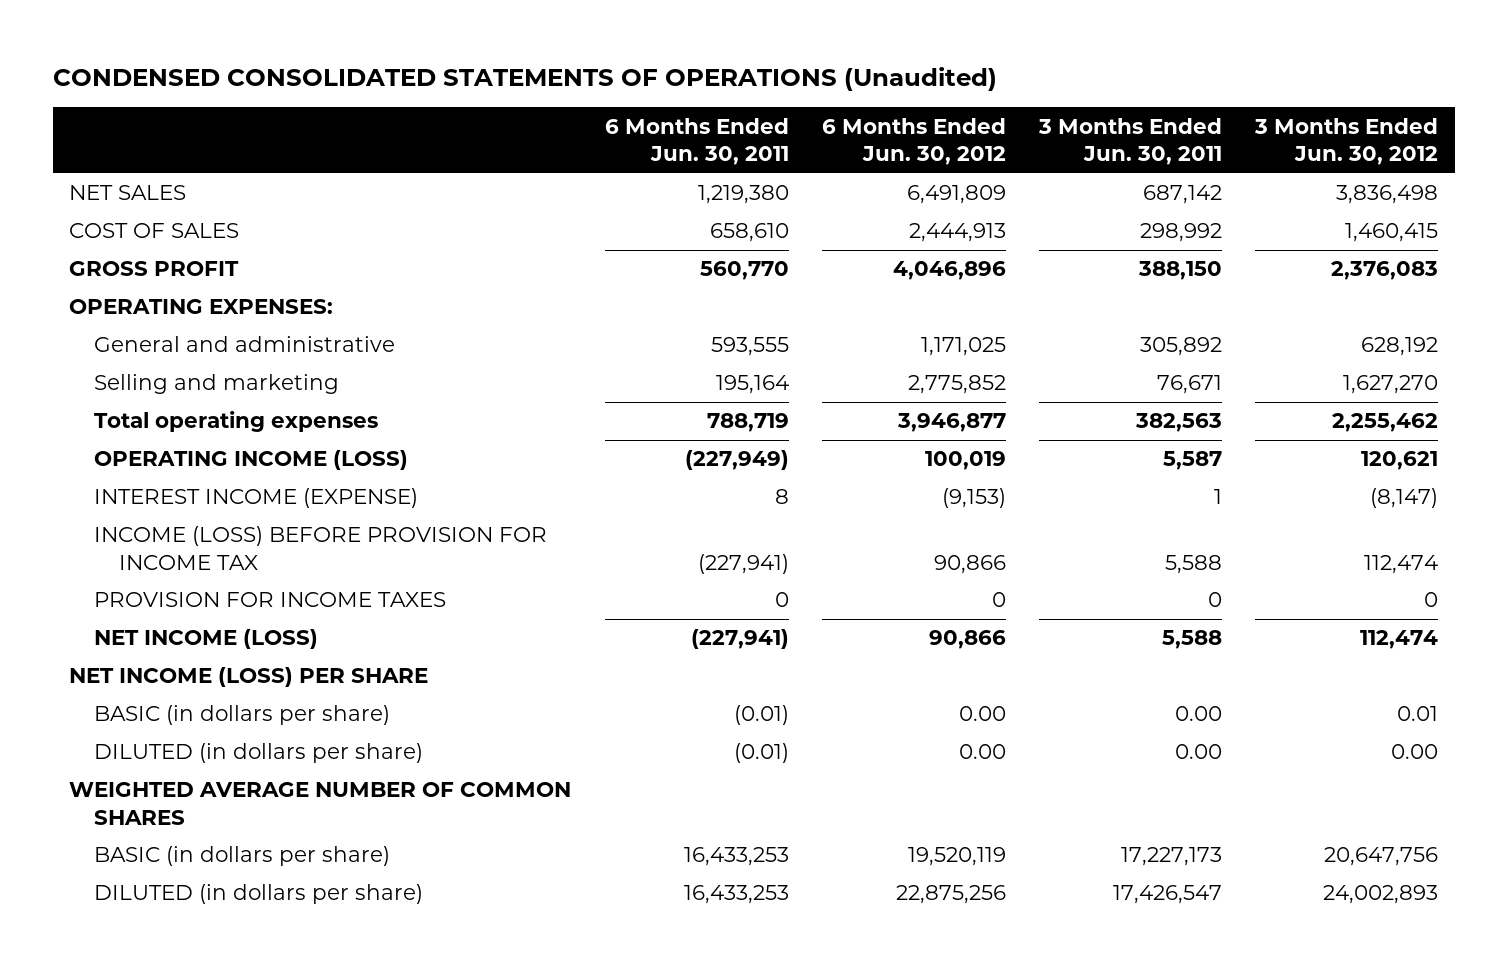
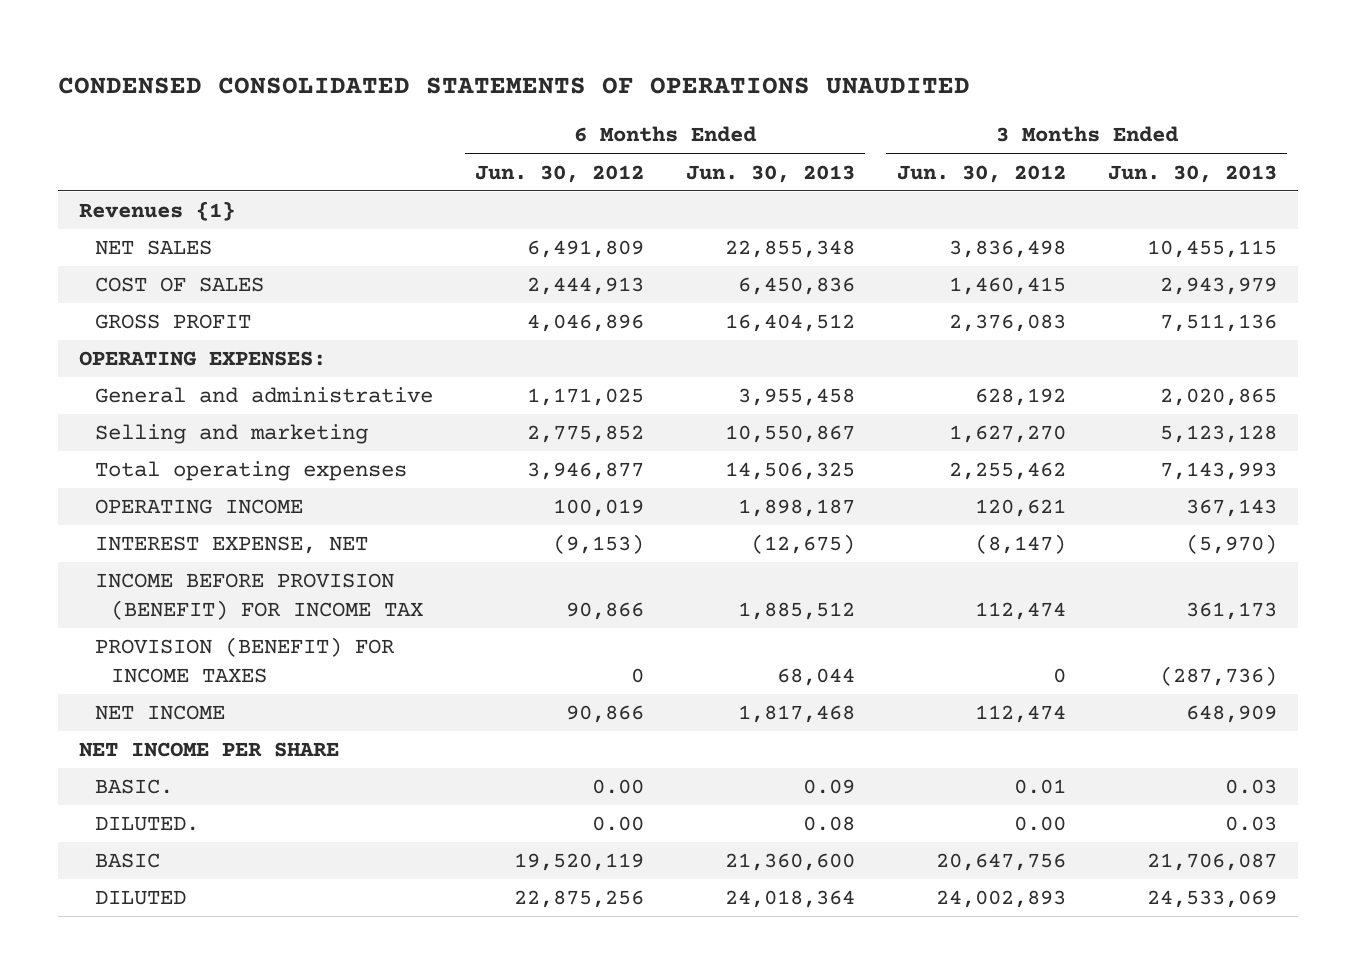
[52,66,997,91] CONDENSED CONSOLIDATED STATEMENTS OF OPERATIONS (Unaudited) -> [58,77,971,95] CONDENSED CONSOLIDATED STATEMENTS OF OPERATIONS UNAUDITED
[604,117,789,166] 6 Months Ended Jun. 30, 2011 -> none
[1038,117,1223,166] 3 Months Ended Jun. 30, 2011 -> none
none -> [685,164,855,183] Jun. 30, 2013
none -> [1107,164,1277,183] Jun. 30, 2013
none -> [79,201,236,222] Revenues {1}
[69,782,572,825] WEIGHTED AVERAGE NUMBER OF COMMON SHARES -> none
[94,450,409,471] OPERATING INCOME (LOSS) -> [95,499,304,515] OPERATING INCOME
[94,488,419,509] INTEREST INCOME (EXPENSE) -> [95,536,369,555] INTEREST EXPENSE, NET
[94,526,548,570] INCOME (LOSS) BEFORE PROVISION FOR INCOME TAX -> [95,573,424,621] INCOME BEFORE PROVISION (BENEFIT) FOR INCOME TAX
[94,592,447,608] PROVISION FOR INCOME TAXES -> [95,637,396,684] PROVISION (BENEFIT) FOR INCOME TAXES
[94,629,319,650] NET INCOME (LOSS) -> [95,705,226,721] NET INCOME
[69,667,429,688] NET INCOME (LOSS) PER SHARE -> [79,742,340,758] NET INCOME PER SHARE
[94,705,391,726] BASIC (in dollars per share) -> [95,779,174,795] BASIC.
[94,743,424,764] DILUTED (in dollars per share) -> [95,816,200,832] DILUTED.
[94,846,391,867] BASIC (in dollars per share) -> [95,853,161,869] BASIC
[94,884,424,905] DILUTED (in dollars per share) -> [95,890,187,906] DILUTED

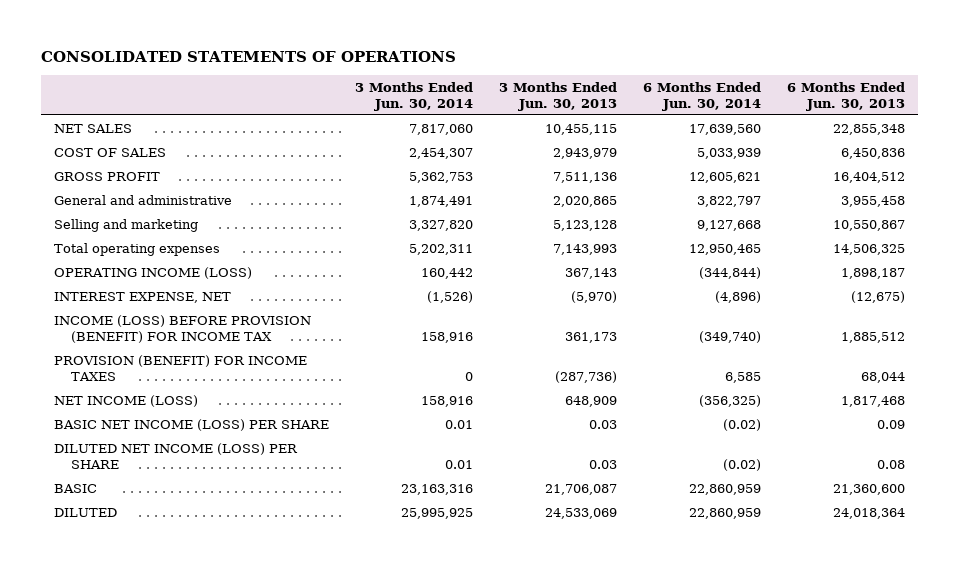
[58,77,971,95] CONDENSED CONSOLIDATED STATEMENTS OF OPERATIONS UNAUDITED -> [41,50,457,62] CONSOLIDATED STATEMENTS OF OPERATIONS
[475,164,645,183] Jun. 30, 2012 -> none
[896,164,1066,183] Jun. 30, 2012 -> none
none -> [355,81,474,111] 3 Months Ended Jun. 30, 2014
none -> [643,81,762,111] 6 Months Ended Jun. 30, 2014
[79,201,236,222] Revenues {1} -> none
[79,351,327,367] OPERATING EXPENSES: -> none
[95,499,304,515] OPERATING INCOME -> [54,266,253,279] OPERATING INCOME (LOSS)
[95,573,424,621] INCOME BEFORE PROVISION (BENEFIT) FOR INCOME TAX -> [54,314,312,343] INCOME (LOSS) BEFORE PROVISION (BENEFIT) FOR INCOME TAX
[79,742,340,758] NET INCOME PER SHARE -> none
[95,705,226,721] NET INCOME -> [54,394,199,407] NET INCOME (LOSS)
[95,779,174,795] BASIC. -> [54,418,330,431] BASIC NET INCOME (LOSS) PER SHARE
[95,816,200,832] DILUTED. -> [54,442,299,469] DILUTED NET INCOME (LOSS) PER SHARE

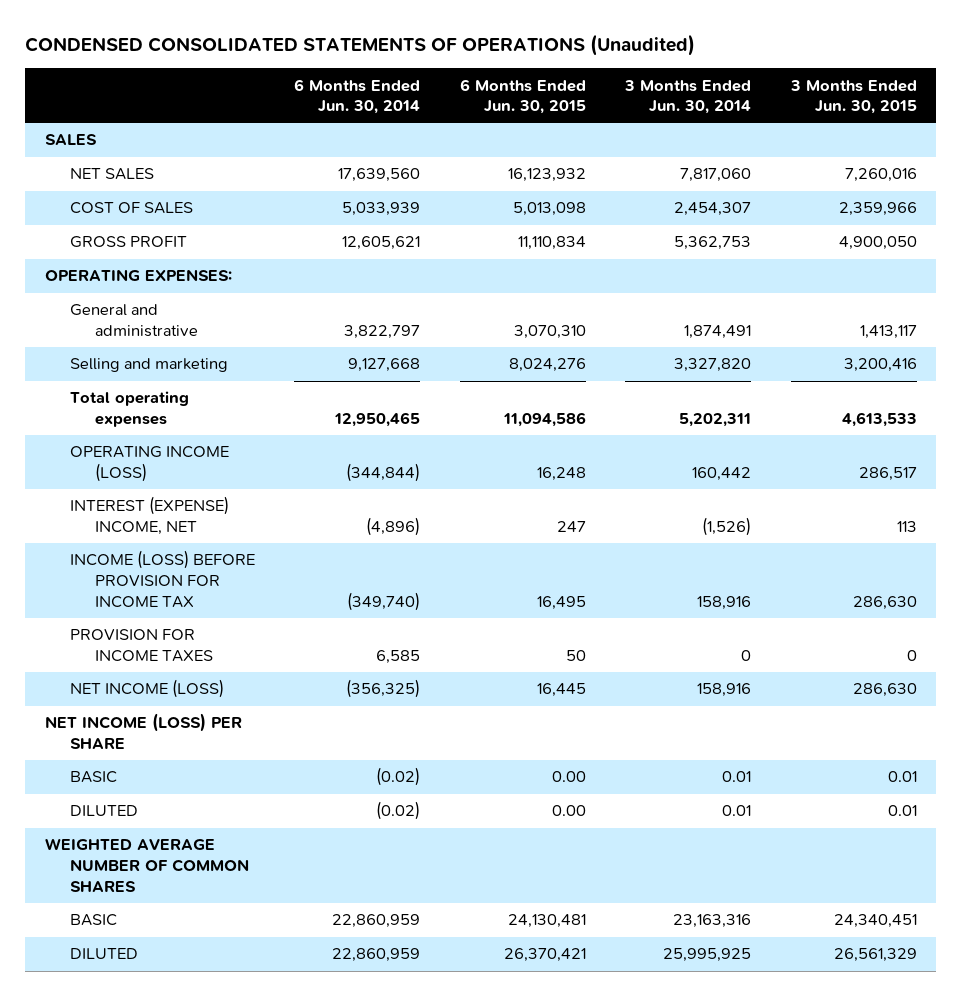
[41,50,457,62] CONSOLIDATED STATEMENTS OF OPERATIONS -> [25,34,696,57] CONDENSED CONSOLIDATED STATEMENTS OF OPERATIONS (Unaudited)
[499,81,618,111] 3 Months Ended Jun. 30, 2013 -> none
[787,81,906,111] 6 Months Ended Jun. 30, 2013 -> none
none -> [459,78,586,115] 6 Months Ended Jun. 30, 2015
none -> [789,79,917,115] 3 Months Ended Jun. 30, 2015
none -> [45,134,98,146] SALES
none -> [45,269,233,282] OPERATING EXPENSES:
[54,291,232,303] INTEREST EXPENSE, NET -> [70,496,230,536] INTEREST (EXPENSE) INCOME, NET
[54,314,312,343] INCOME (LOSS) BEFORE PROVISION (BENEFIT) FOR INCOME TAX -> [70,550,256,609] INCOME (LOSS) BEFORE PROVISION FOR INCOME TAX
[54,354,308,381] PROVISION (BENEFIT) FOR INCOME TAXES -> [70,629,213,663] PROVISION FOR INCOME TAXES
none -> [45,713,243,750] NET INCOME (LOSS) PER SHARE
[54,418,330,431] BASIC NET INCOME (LOSS) PER SHARE -> [70,771,118,784] BASIC
[54,442,299,469] DILUTED NET INCOME (LOSS) PER SHARE -> [70,805,139,817] DILUTED
none -> [45,838,250,893] WEIGHTED AVERAGE NUMBER OF COMMON SHARES

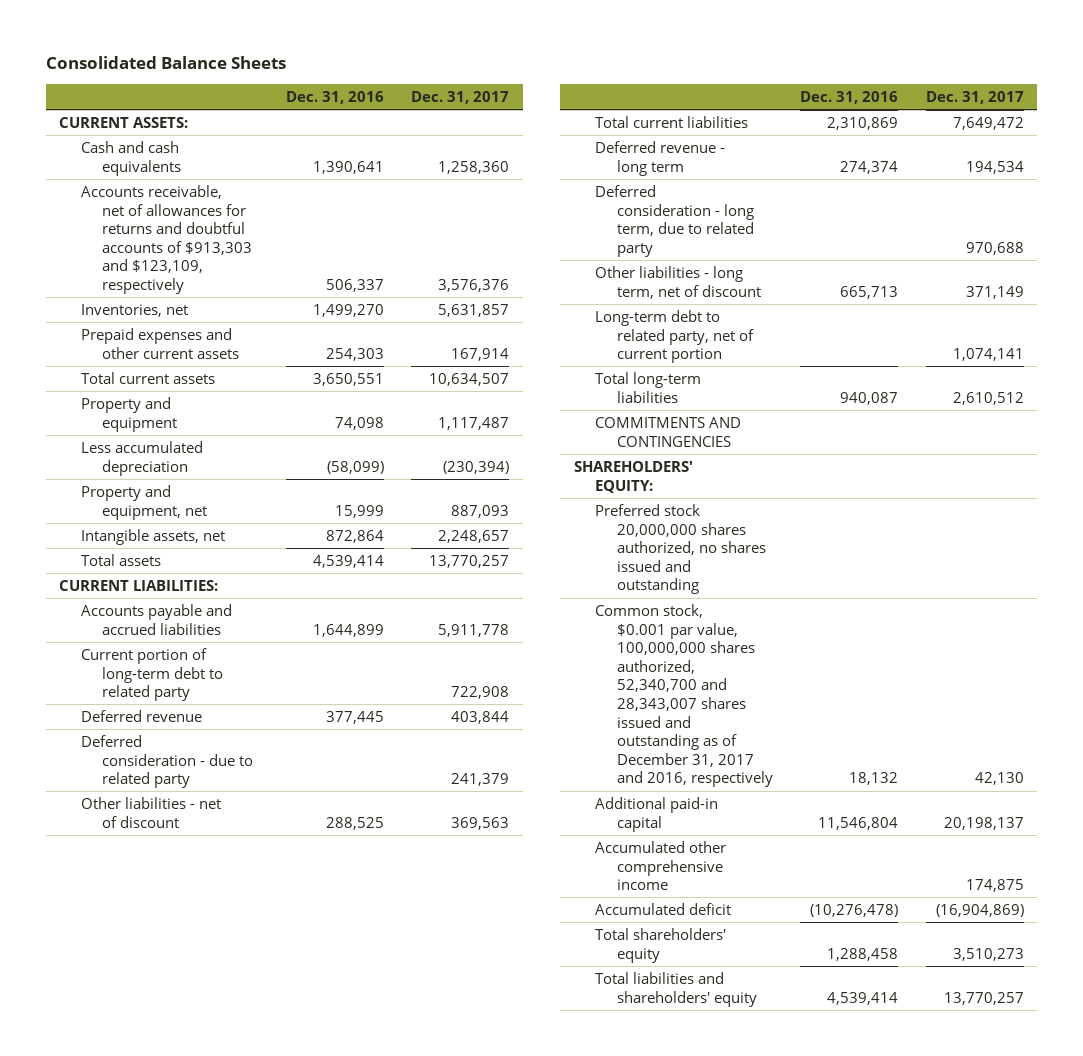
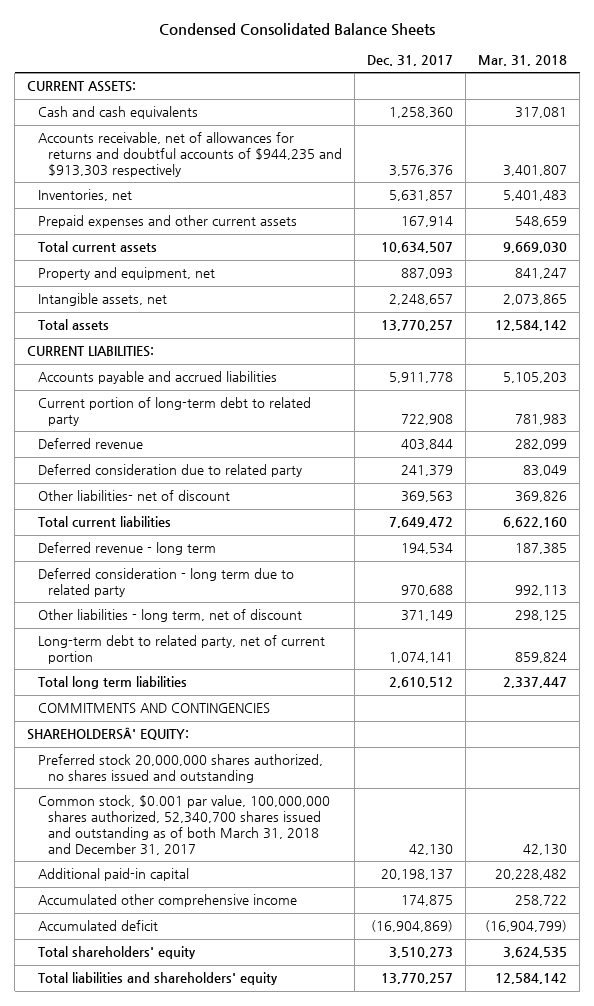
[45,55,286,69] Consolidated Balance Sheets -> [159,23,436,37] Condensed Consolidated Balance Sheets
[285,90,384,104] Dec. 31, 2016 -> none
none -> [478,54,568,66] Mar. 31, 2018
[80,184,253,294] Accounts receivable, net of allowances for returns and doubtful accounts of $913,303 and $123,109, respectively -> [37,132,343,178] Accounts receivable, net of allowances for returns and doubtful accounts of $944,235 and $913,303 respectively
[80,396,178,432] Property and equipment -> none
[80,440,203,476] Less accumulated depreciation -> none
[80,734,254,789] Deferred consideration - due to related party -> [37,464,302,478] Deferred consideration due to related party
[80,796,221,828] Other liabilities - net of discount -> [37,490,230,502] Other liabilities- net of discount
[595,184,754,257] Deferred consideration - long term, due to related party -> [37,568,294,598] Deferred consideration - long term due to related party
[595,371,702,403] Total long-term liabilities -> [37,676,187,690] Total long term liabilities
[573,460,693,493] SHAREHOLDERS' EQUITY: -> [27,727,190,741] SHAREHOLDERSÂ' EQUITY:
[595,603,773,788] Common stock, $0.001 par value, 100,000,000 shares authorized, 52,340,700 and 28,343,007 shares issued and outstanding as of December 31, 2017 and 2016, respectively -> [37,795,330,856] Common stock, $0.001 par value, 100,000,000 shares authorized, 52,340,700 shares issued and outstanding as of both March 31, 2018 and December 31, 2017

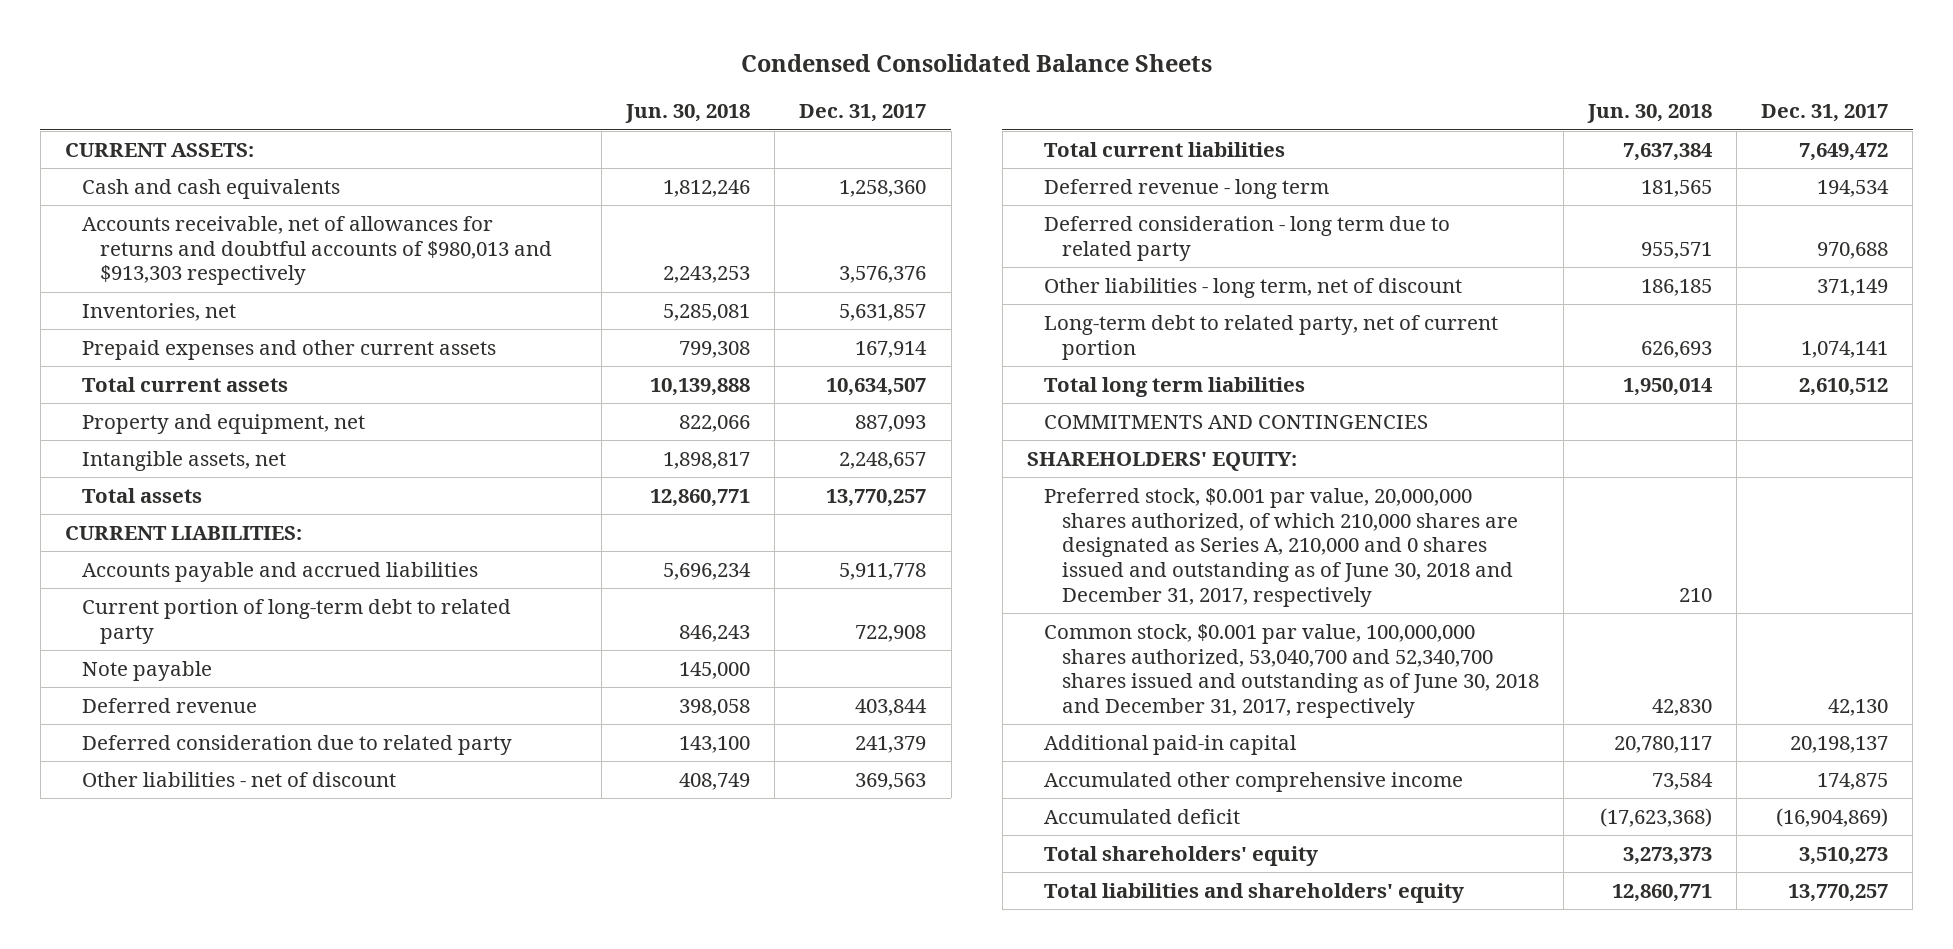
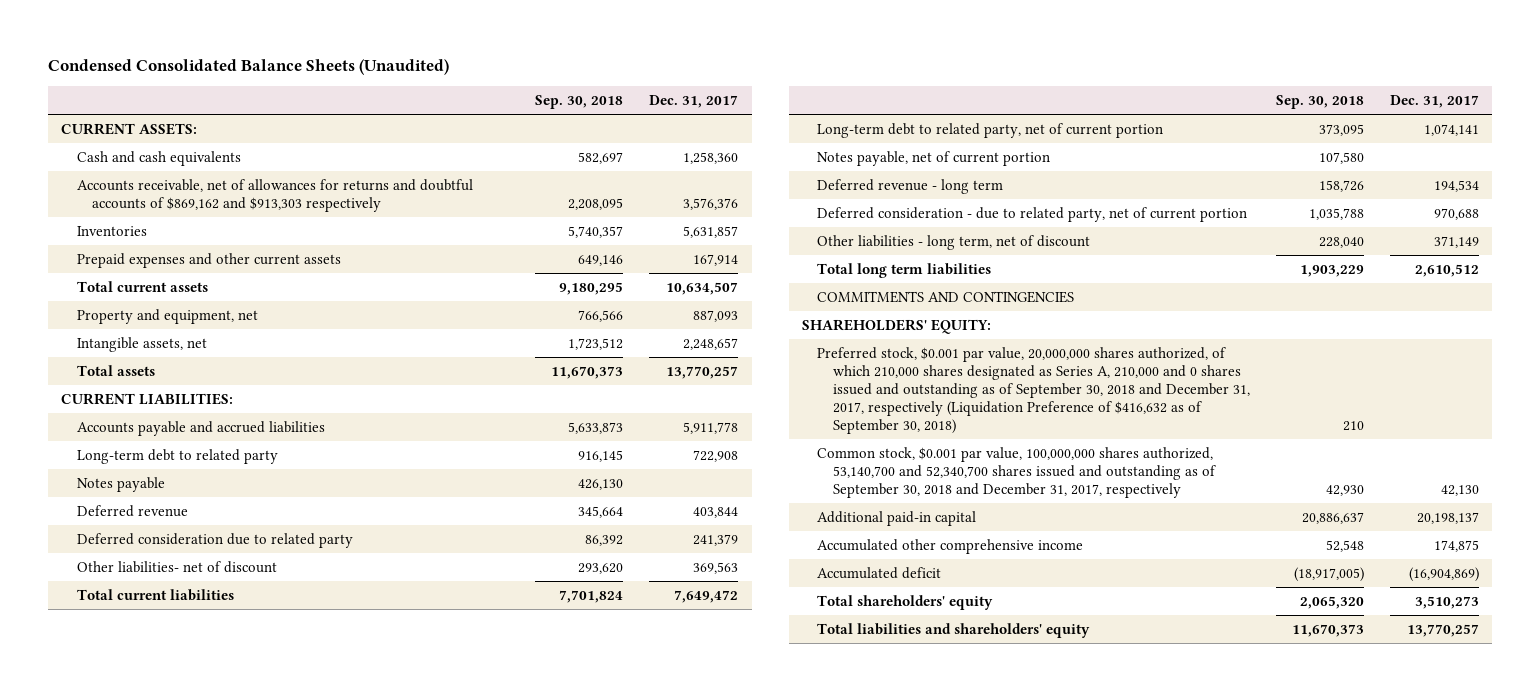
[740,54,1212,73] Condensed Consolidated Balance Sheets -> [48,59,450,76] Condensed Consolidated Balance Sheets (Unaudited)
[625,104,751,124] Jun. 30, 2018 -> none
none -> [535,95,624,110] Sep. 30, 2018
[82,216,552,286] Accounts receivable, net of allowances for returns and doubtful accounts of $980,013 and $913,303 respectively -> [76,178,473,212] Accounts receivable, net of allowances for returns and doubtful accounts of $869,162 and $913,303 respectively
[82,303,237,322] Inventories, net -> [76,225,147,236] Inventories
[82,599,512,644] Current portion of long-term debt to related party -> [76,448,278,464] Long-term debt to related party
[82,661,213,682] Note payable -> [76,476,165,492] Notes payable
[82,772,397,788] Other liabilities - net of discount -> [76,560,277,573] Other liabilities- net of discount
[1044,315,1499,360] Long-term debt to related party, net of current portion -> [817,122,1164,138] Long-term debt to related party, net of current portion
none -> [817,150,1051,166] Notes payable, net of current portion
[1044,216,1451,261] Deferred consideration - long term due to related party -> [817,206,1248,222] Deferred consideration - due to related party, net of current portion
[1044,488,1518,607] Preferred stock, $0.001 par value, 20,000,000 shares authorized, of which 210,000 shares are designated as Series A, 210,000 and 0 shares issued and outstanding as of June 30, 2018 and December 31, 2017, respectively -> [817,346,1250,434] Preferred stock, $0.001 par value, 20,000,000 shares authorized, of which 210,000 shares designated as Series A, 210,000 and 0 shares issued and outstanding as of September 30, 2018 and December 31, 2017, respectively (Liquidation Preference of $416,632 as of September 30, 2018)
[1044,624,1539,719] Common stock, $0.001 par value, 100,000,000 shares authorized, 53,040,700 and 52,340,700 shares issued and outstanding as of June 30, 2018 and December 31, 2017, respectively -> [817,446,1216,498] Common stock, $0.001 par value, 100,000,000 shares authorized, 53,140,700 and 52,340,700 shares issued and outstanding as of September 30, 2018 and December 31, 2017, respectively

